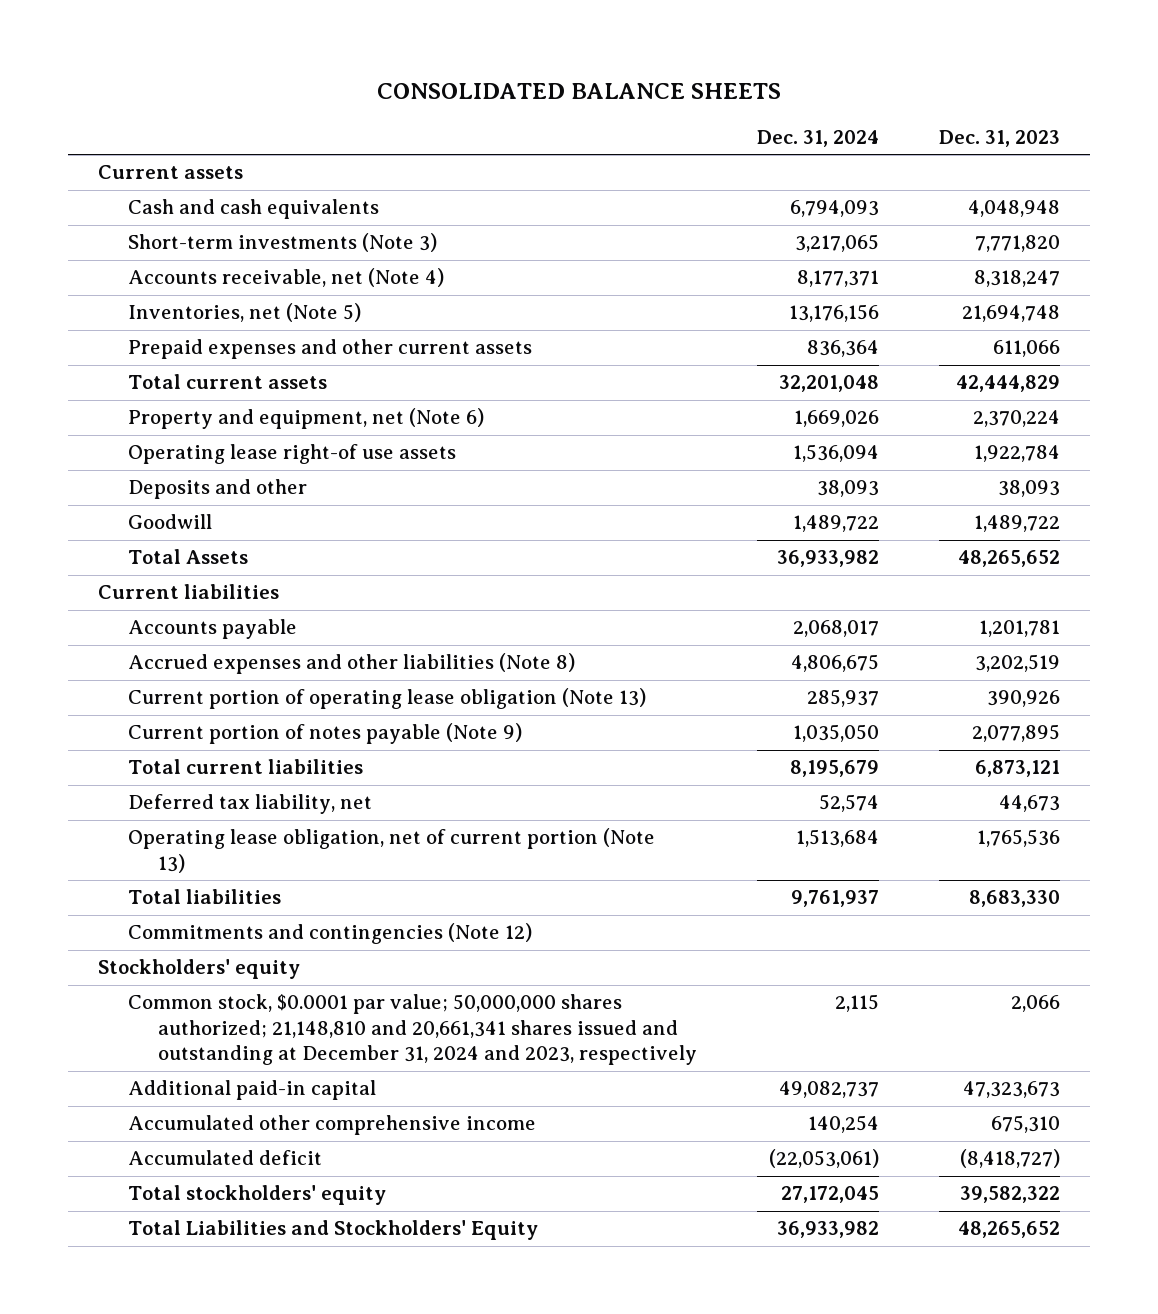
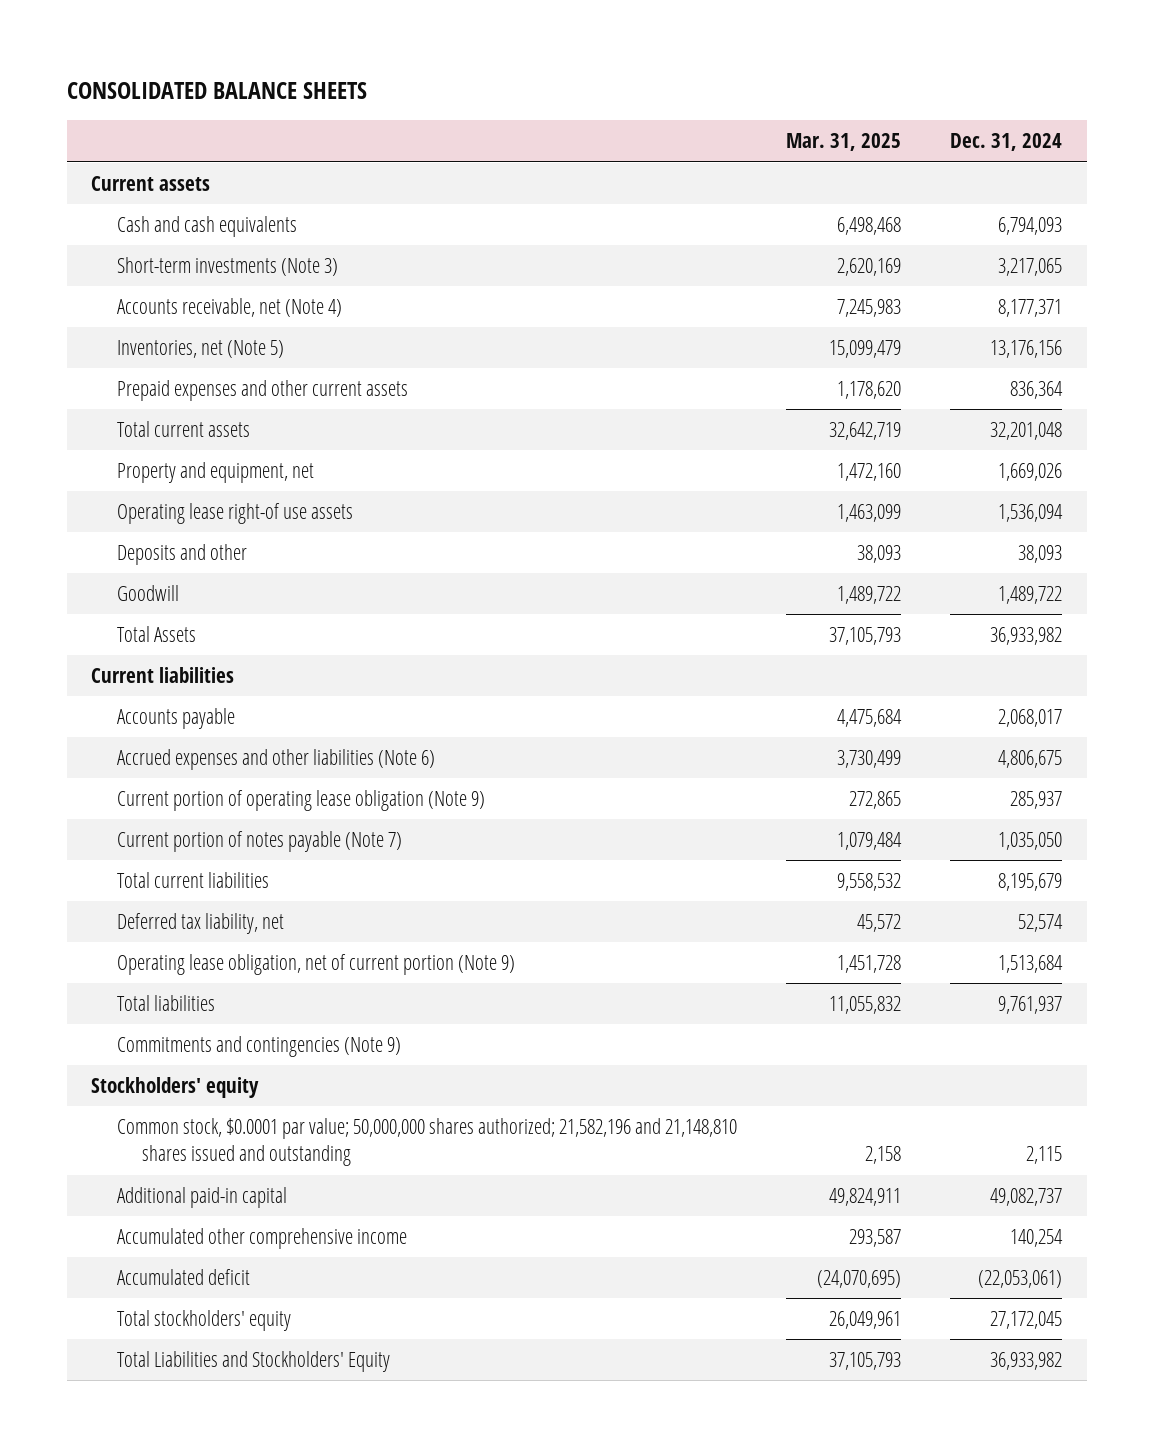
[939,129,1061,147] Dec. 31, 2023 -> none
none -> [785,133,901,152] Mar. 31, 2025
[127,408,484,430] Property and equipment, net (Note 6) -> [116,462,314,484] Property and equipment, net
[127,653,575,675] Accrued expenses and other liabilities (Note 8) -> [116,749,435,771] Accrued expenses and other liabilities (Note 6)
[127,688,646,710] Current portion of operating lease obligation (Note 13) -> [116,790,485,812] Current portion of operating lease obligation (Note 9)
[127,723,522,745] Current portion of notes payable (Note 9) -> [116,831,402,853] Current portion of notes payable (Note 7)
[127,828,655,873] Operating lease obligation, net of current portion (Note 13) -> [116,954,515,976] Operating lease obligation, net of current portion (Note 9)
[127,923,532,945] Commitments and contingencies (Note 12) -> [116,1036,401,1058] Commitments and contingencies (Note 9)
[127,994,697,1066] Common stock, $0.0001 par value; 50,000,000 shares authorized; 21,148,810 and 20,661,341 shares issued and outstanding at December 31, 2024 and 2023, respectively -> [116,1118,737,1167] Common stock, $0.0001 par value; 50,000,000 shares authorized; 21,582,196 and 21,148,810 shares issued and outstanding

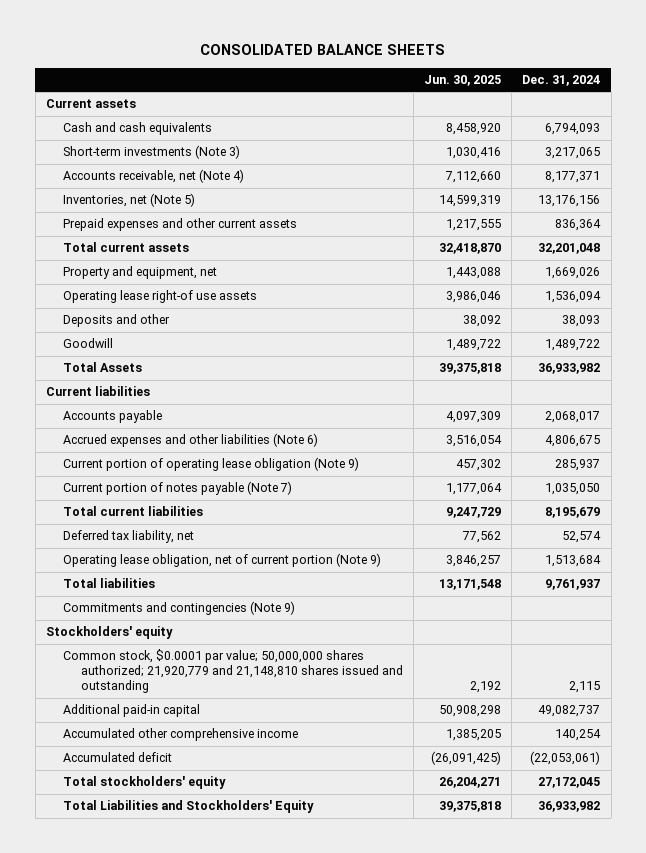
[785,133,901,152] Mar. 31, 2025 -> none
none -> [424,74,502,86] Jun. 30, 2025
[116,1118,737,1167] Common stock, $0.0001 par value; 50,000,000 shares authorized; 21,582,196 and 21,148,810 shares issued and outstanding -> [63,649,403,694] Common stock, $0.0001 par value; 50,000,000 shares authorized; 21,920,779 and 21,148,810 shares issued and outstanding

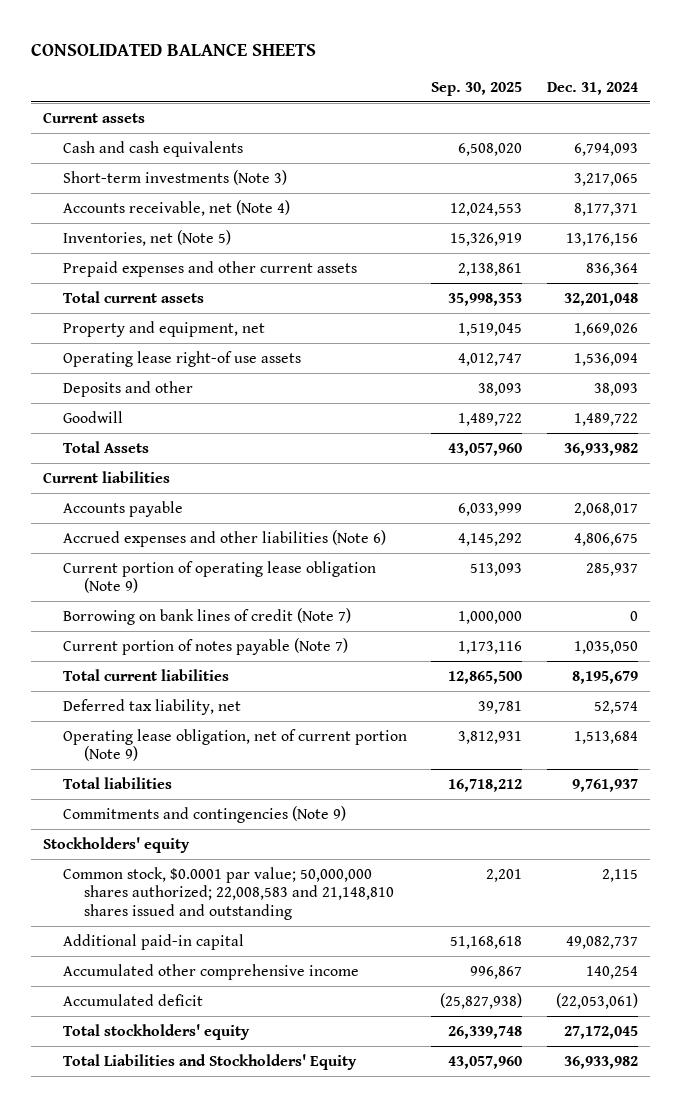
[424,74,502,86] Jun. 30, 2025 -> none
none -> [431,81,523,96] Sep. 30, 2025
none -> [63,607,352,625] Borrowing on bank lines of credit (Note 7)
[63,649,403,694] Common stock, $0.0001 par value; 50,000,000 shares authorized; 21,920,779 and 21,148,810 shares issued and outstanding -> [63,866,394,921] Common stock, $0.0001 par value; 50,000,000 shares authorized; 22,008,583 and 21,148,810 shares issued and outstanding

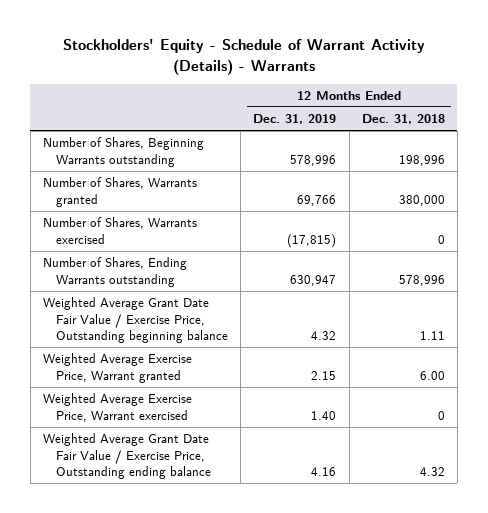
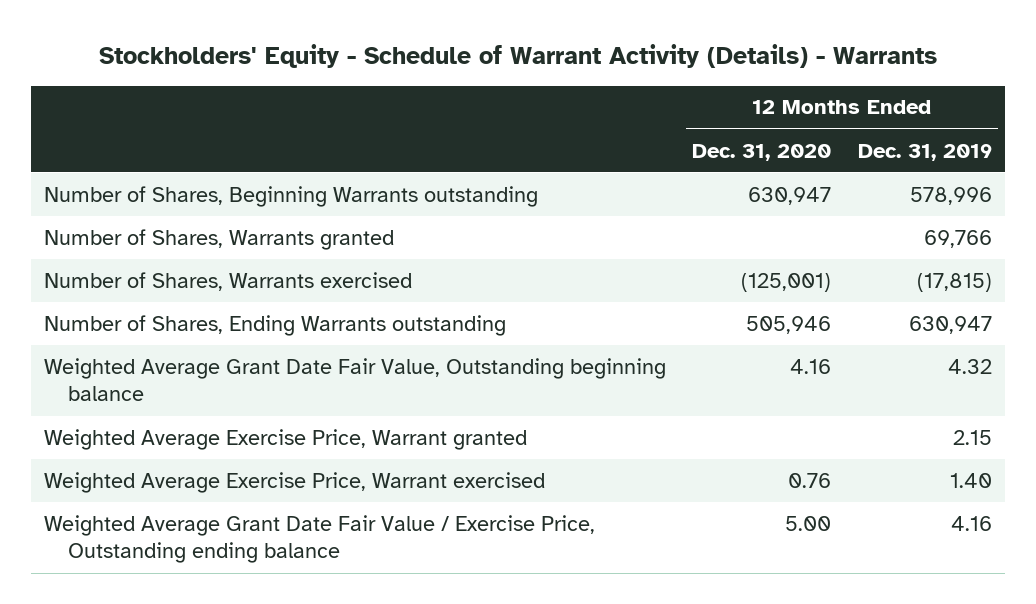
[361,114,445,125] Dec. 31, 2018 -> none
none -> [692,143,832,161] Dec. 31, 2020
[42,297,229,344] Weighted Average Grant Date Fair Value / Exercise Price, Outstanding beginning balance -> [44,357,667,402] Weighted Average Grant Date Fair Value, Outstanding beginning balance

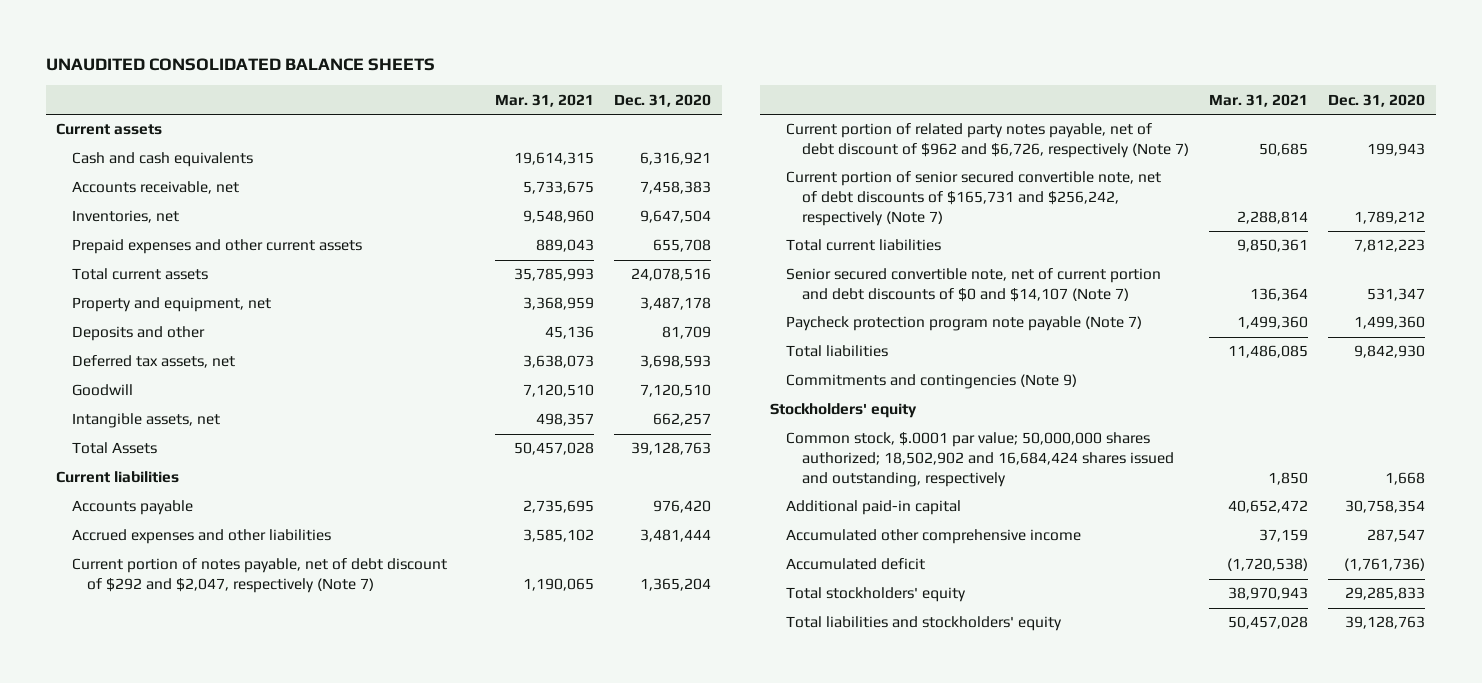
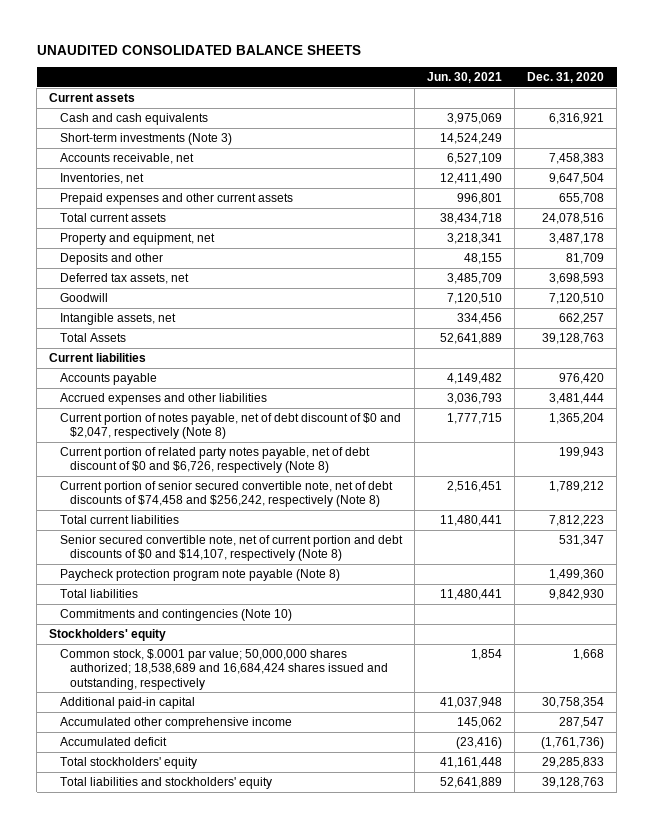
[494,93,594,107] Mar. 31, 2021 -> none
none -> [426,72,502,84] Jun. 30, 2021
none -> [59,132,232,145] Short-term investments (Note 3)
[71,558,447,594] Current portion of notes payable, net of debt discount of $292 and $2,047, respectively (Note 7) -> [59,412,401,440] Current portion of notes payable, net of debt discount of $0 and $2,047, respectively (Note 8)
[785,123,1189,159] Current portion of related party notes payable, net of debt discount of $962 and $6,726, respectively (Note 7) -> [59,446,370,474] Current portion of related party notes payable, net of debt discount of $0 and $6,726, respectively (Note 8)
[785,171,1161,226] Current portion of senior secured convertible note, net of debt discounts of $165,731 and $256,242, respectively (Note 7) -> [59,480,393,508] Current portion of senior secured convertible note, net of debt discounts of $74,458 and $256,242, respectively (Note 8)
[785,268,1161,303] Senior secured convertible note, net of current portion and debt discounts of $0 and $14,107 (Note 7) -> [59,534,403,562] Senior secured convertible note, net of current portion and debt discounts of $0 and $14,107, respectively (Note 8)
[785,316,1142,332] Paycheck protection program note payable (Note 7) -> [59,568,340,581] Paycheck protection program note payable (Note 8)
[785,374,1077,390] Commitments and contingencies (Note 9) -> [59,608,292,621] Commitments and contingencies (Note 10)
[785,432,1174,487] Common stock, $.0001 par value; 50,000,000 shares authorized; 18,502,902 and 16,684,424 shares issued and outstanding, respectively -> [59,648,388,690] Common stock, $.0001 par value; 50,000,000 shares authorized; 18,538,689 and 16,684,424 shares issued and outstanding, respectively

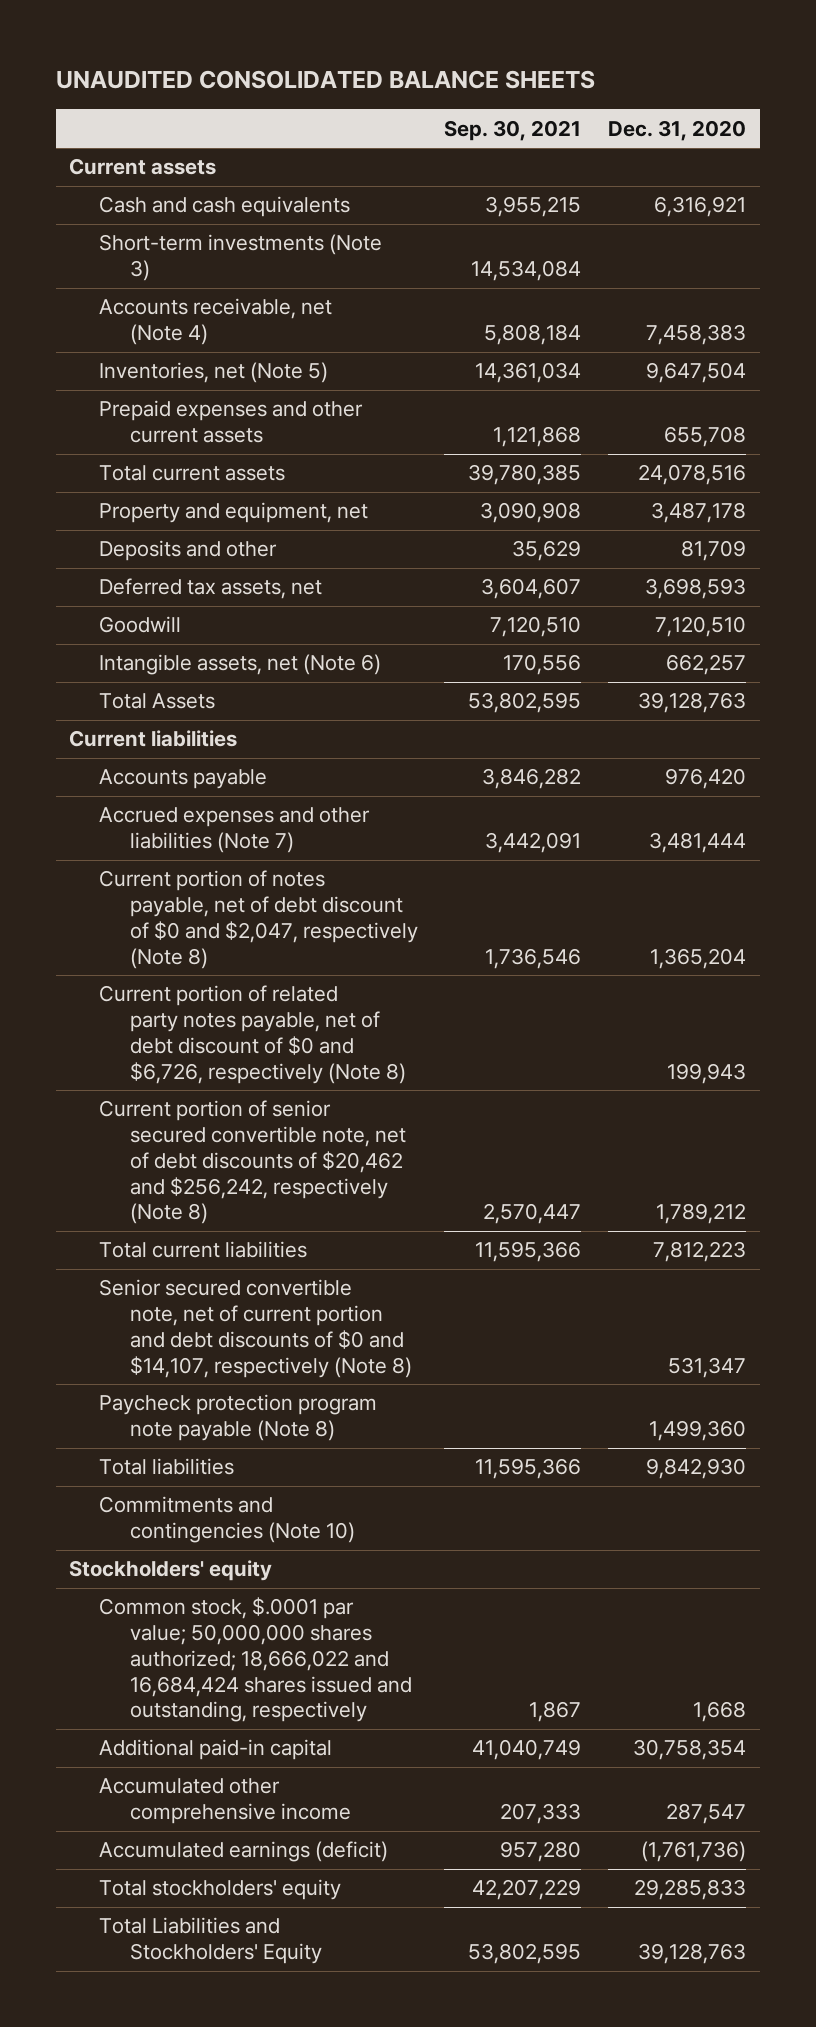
[426,72,502,84] Jun. 30, 2021 -> none
none -> [444,119,582,141] Sep. 30, 2021
[59,152,194,164] Accounts receivable, net -> [99,298,333,346] Accounts receivable, net (Note 4)
[59,172,144,184] Inventories, net -> [99,362,329,384] Inventories, net (Note 5)
[59,312,176,325] Intangible assets, net -> [99,654,382,676] Intangible assets, net (Note 6)
[59,392,267,405] Accrued expenses and other liabilities -> [99,807,371,854] Accrued expenses and other liabilities (Note 7)
[59,480,393,508] Current portion of senior secured convertible note, net of debt discounts of $74,458 and $256,242, respectively (Note 8) -> [99,1100,406,1225] Current portion of senior secured convertible note, net of debt discounts of $20,462 and $256,242, respectively (Note 8)
[59,648,388,690] Common stock, $.0001 par value; 50,000,000 shares authorized; 18,538,689 and 16,684,424 shares issued and outstanding, respectively -> [99,1597,412,1723] Common stock, $.0001 par value; 50,000,000 shares authorized; 18,666,022 and 16,684,424 shares issued and outstanding, respectively
[59,736,167,746] Accumulated deficit -> [99,1841,389,1863] Accumulated earnings (deficit)
[59,776,272,789] Total liabilities and stockholders' equity -> [99,1917,322,1965] Total Liabilities and Stockholders' Equity

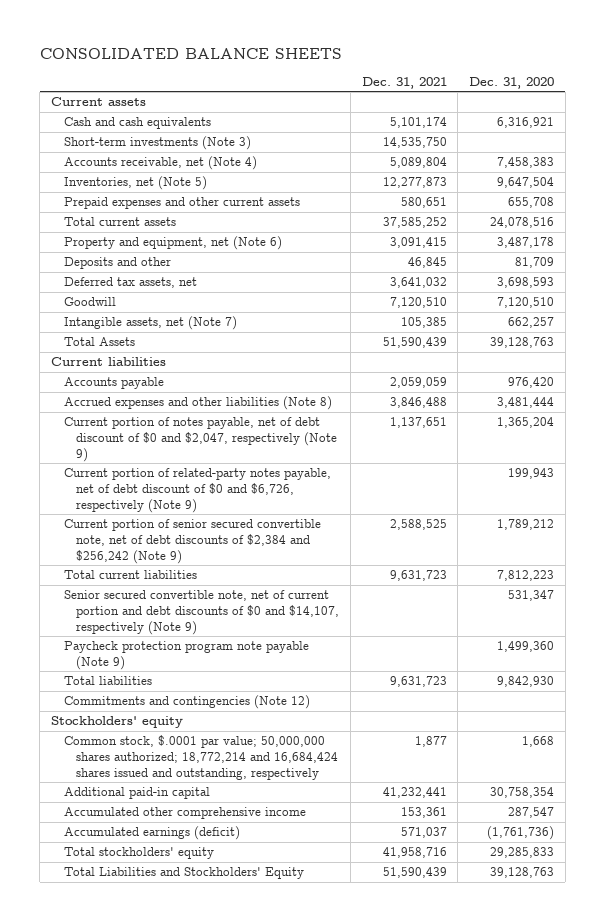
[55,70,595,90] UNAUDITED CONSOLIDATED BALANCE SHEETS -> [39,48,342,60] CONSOLIDATED BALANCE SHEETS
[444,119,582,141] Sep. 30, 2021 -> none
none -> [361,77,447,90] Dec. 31, 2021
[99,502,369,524] Property and equipment, net -> [63,236,282,251] Property and equipment, net (Note 6)
[99,654,382,676] Intangible assets, net (Note 6) -> [63,316,237,331] Intangible assets, net (Note 7)
[99,807,371,854] Accrued expenses and other liabilities (Note 7) -> [63,396,332,411] Accrued expenses and other liabilities (Note 8)
[99,870,418,969] Current portion of notes payable, net of debt discount of $0 and $2,047, respectively (Note 8) -> [63,417,338,462] Current portion of notes payable, net of debt discount of $0 and $2,047, respectively (Note 9)
[99,985,406,1084] Current portion of related party notes payable, net of debt discount of $0 and $6,726, respectively (Note 8) -> [63,468,331,513] Current portion of related-party notes payable, net of debt discount of $0 and $6,726, respectively (Note 9)
[99,1100,406,1225] Current portion of senior secured convertible note, net of debt discounts of $20,462 and $256,242, respectively (Note 8) -> [63,519,321,564] Current portion of senior secured convertible note, net of debt discounts of $2,384 and $256,242 (Note 9)
[99,1279,412,1378] Senior secured convertible note, net of current portion and debt discounts of $0 and $14,107, respectively (Note 8) -> [63,590,340,635] Senior secured convertible note, net of current portion and debt discounts of $0 and $14,107, respectively (Note 9)
[99,1394,378,1442] Paycheck protection program note payable (Note 8) -> [63,641,309,670] Paycheck protection program note payable (Note 9)
[99,1496,355,1544] Commitments and contingencies (Note 10) -> [63,695,310,710] Commitments and contingencies (Note 12)
[99,1597,412,1723] Common stock, $.0001 par value; 50,000,000 shares authorized; 18,666,022 and 16,684,424 shares issued and outstanding, respectively -> [63,735,339,780] Common stock, $.0001 par value; 50,000,000 shares authorized; 18,772,214 and 16,684,424 shares issued and outstanding, respectively

